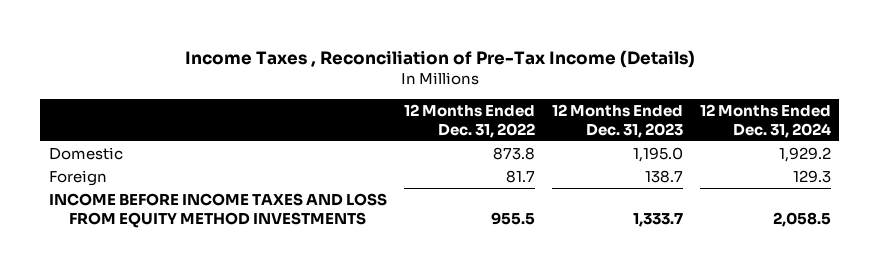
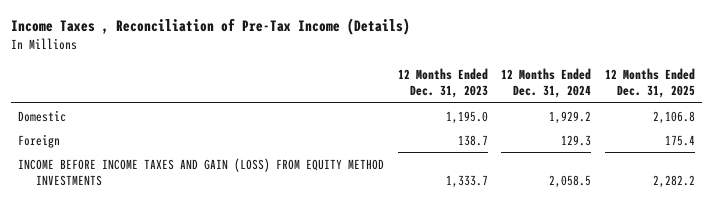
[403,103,535,138] 12 Months Ended Dec. 31, 2022 -> none
none -> [604,68,695,99] 12 Months Ended Dec. 31, 2025
[48,193,387,228] INCOME BEFORE INCOME TAXES AND LOSS FROM EQUITY METHOD INVESTMENTS -> [17,157,384,187] INCOME BEFORE INCOME TAXES AND GAIN (LOSS) FROM EQUITY METHOD INVESTMENTS

